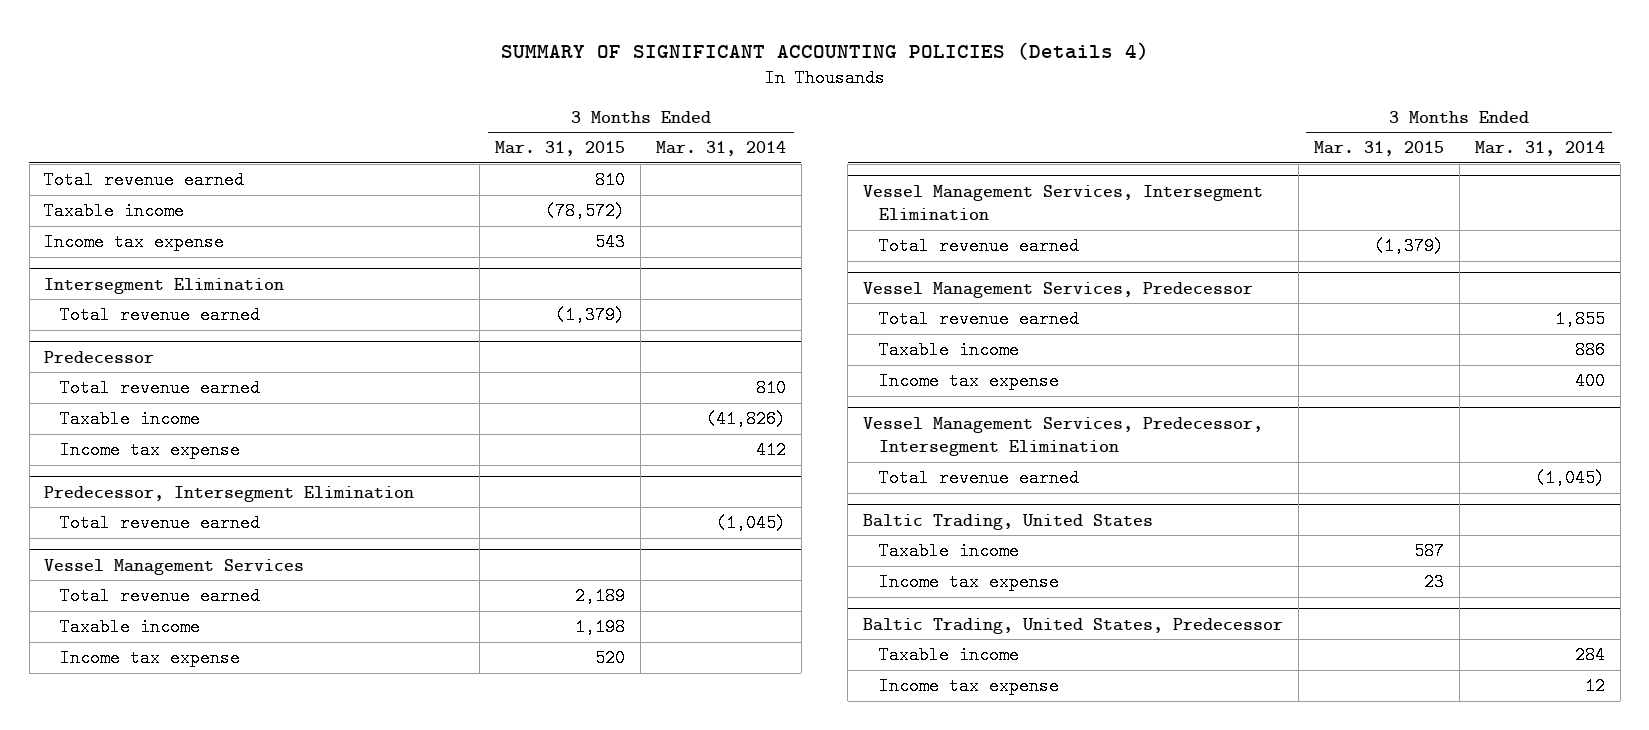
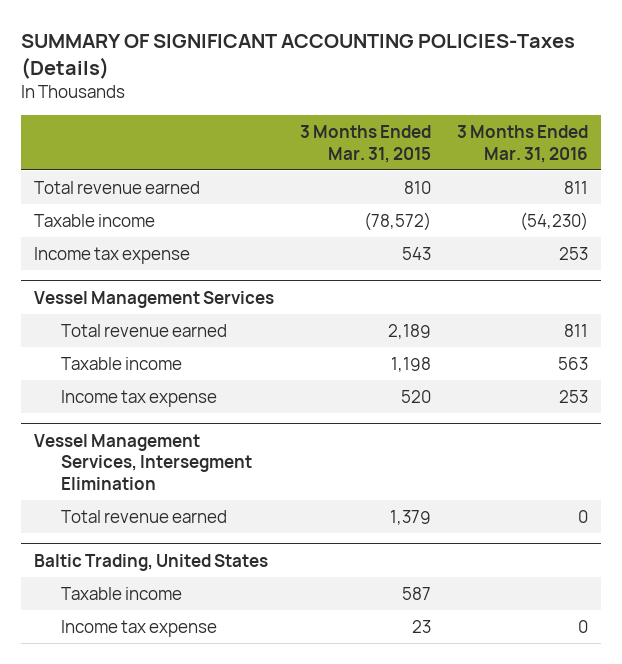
[500,41,1149,60] SUMMARY OF SIGNIFICANT ACCOUNTING POLICIES (Details 4) -> [20,33,575,79] SUMMARY OF SIGNIFICANT ACCOUNTING POLICIES-Taxes (Details)
[655,141,786,157] Mar. 31, 2014 -> none
none -> [457,125,589,163] 3 Months Ended Mar. 31, 2016
[44,277,285,294] Intersegment Elimination -> none
[59,305,260,324] Total revenue earned -> none
[44,350,155,363] Predecessor -> none
[59,378,260,397] Total revenue earned -> none
[59,409,200,428] Taxable income -> none
[59,440,240,459] Income tax expense -> none
[44,485,415,502] Predecessor, Intersegment Elimination -> none
[59,513,260,532] Total revenue earned -> none
[863,281,1254,298] Vessel Management Services, Predecessor -> none
[878,309,1079,328] Total revenue earned -> none
[878,340,1019,359] Taxable income -> none
[878,371,1059,390] Income tax expense -> none
[863,416,1264,457] Vessel Management Services, Predecessor, Intersegment Elimination -> none
[878,468,1079,487] Total revenue earned -> none
[1373,236,1444,255] (1,379) -> [390,510,432,526] 1,379
[863,617,1284,634] Baltic Trading, United States, Predecessor -> none
[878,645,1019,664] Taxable income -> none
[878,676,1059,695] Income tax expense -> none

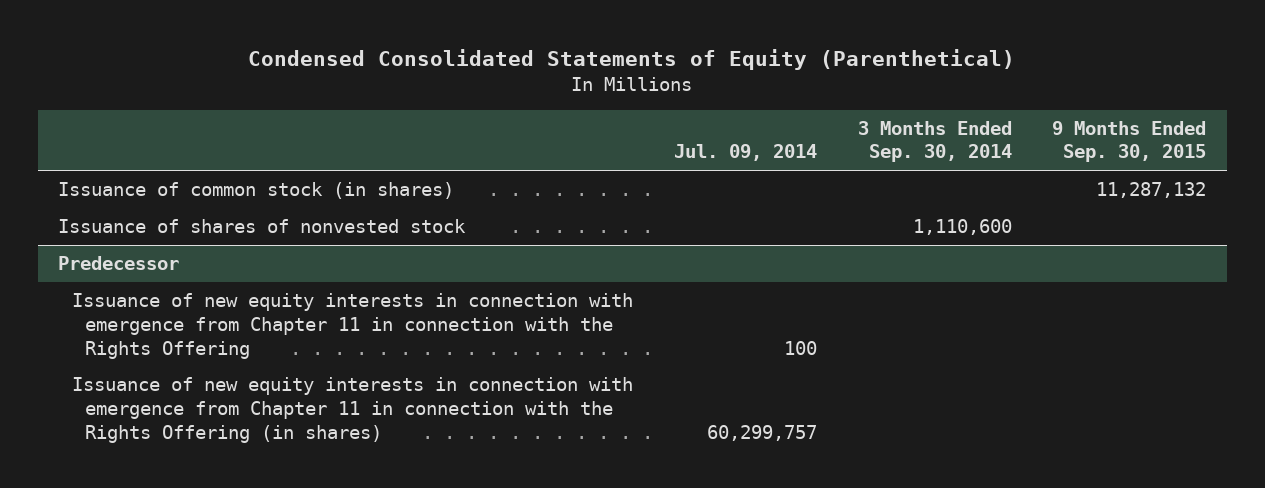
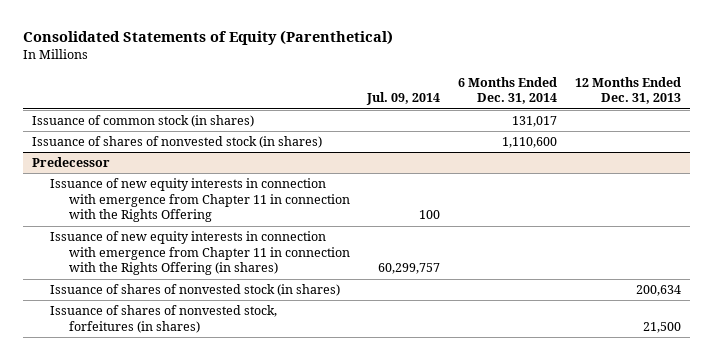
[248,49,1016,71] Condensed Consolidated Statements of Equity (Parenthetical) -> [22,30,393,46] Consolidated Statements of Equity (Parenthetical)
[857,120,1012,163] 3 Months Ended Sep. 30, 2014 -> none
[1052,120,1207,163] 9 Months Ended Sep. 30, 2015 -> none
none -> [457,76,557,105] 6 Months Ended Dec. 31, 2014
none -> [574,76,681,105] 12 Months Ended Dec. 31, 2013
[58,219,467,234] Issuance of shares of nonvested stock -> [31,136,322,149] Issuance of shares of nonvested stock (in shares)
none -> [50,284,341,297] Issuance of shares of nonvested stock (in shares)
none -> [50,305,278,333] Issuance of shares of nonvested stock, forfeitures (in shares)

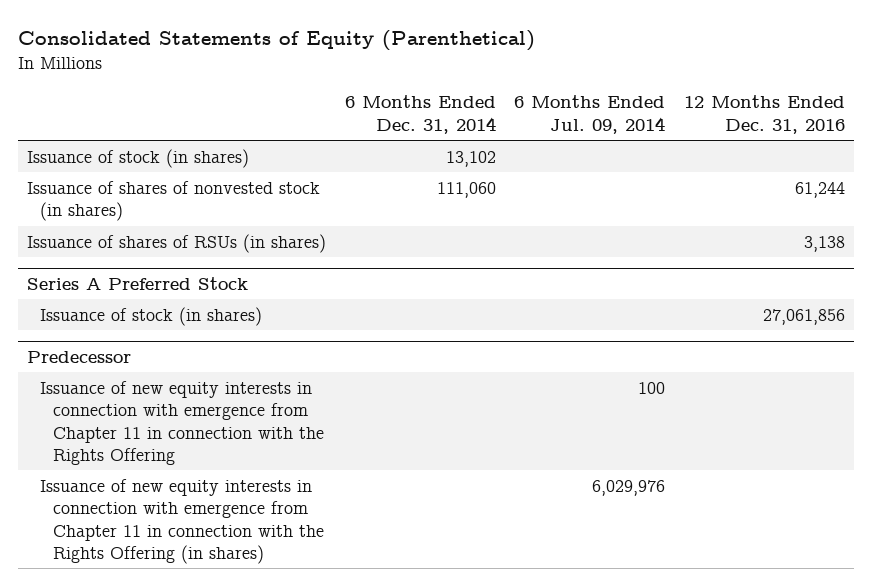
[366,92,441,106] Jul. 09, 2014 -> none
[574,76,681,105] 12 Months Ended Dec. 31, 2013 -> none
none -> [514,95,666,134] 6 Months Ended Jul. 09, 2014
none -> [683,95,845,134] 12 Months Ended Dec. 31, 2016
[31,115,254,128] Issuance of common stock (in shares) -> [27,148,250,168] Issuance of stock (in shares)
[511,116,557,128] 131,017 -> [445,150,496,167] 13,102
[501,137,557,149] 1,110,600 -> [436,181,496,198] 111,060
none -> [27,233,327,253] Issuance of shares of RSUs (in shares)
none -> [27,276,249,290] Series A Preferred Stock
none -> [40,306,263,326] Issuance of stock (in shares)
[50,284,341,297] Issuance of shares of nonvested stock (in shares) -> none
[50,305,278,333] Issuance of shares of nonvested stock, forfeitures (in shares) -> none

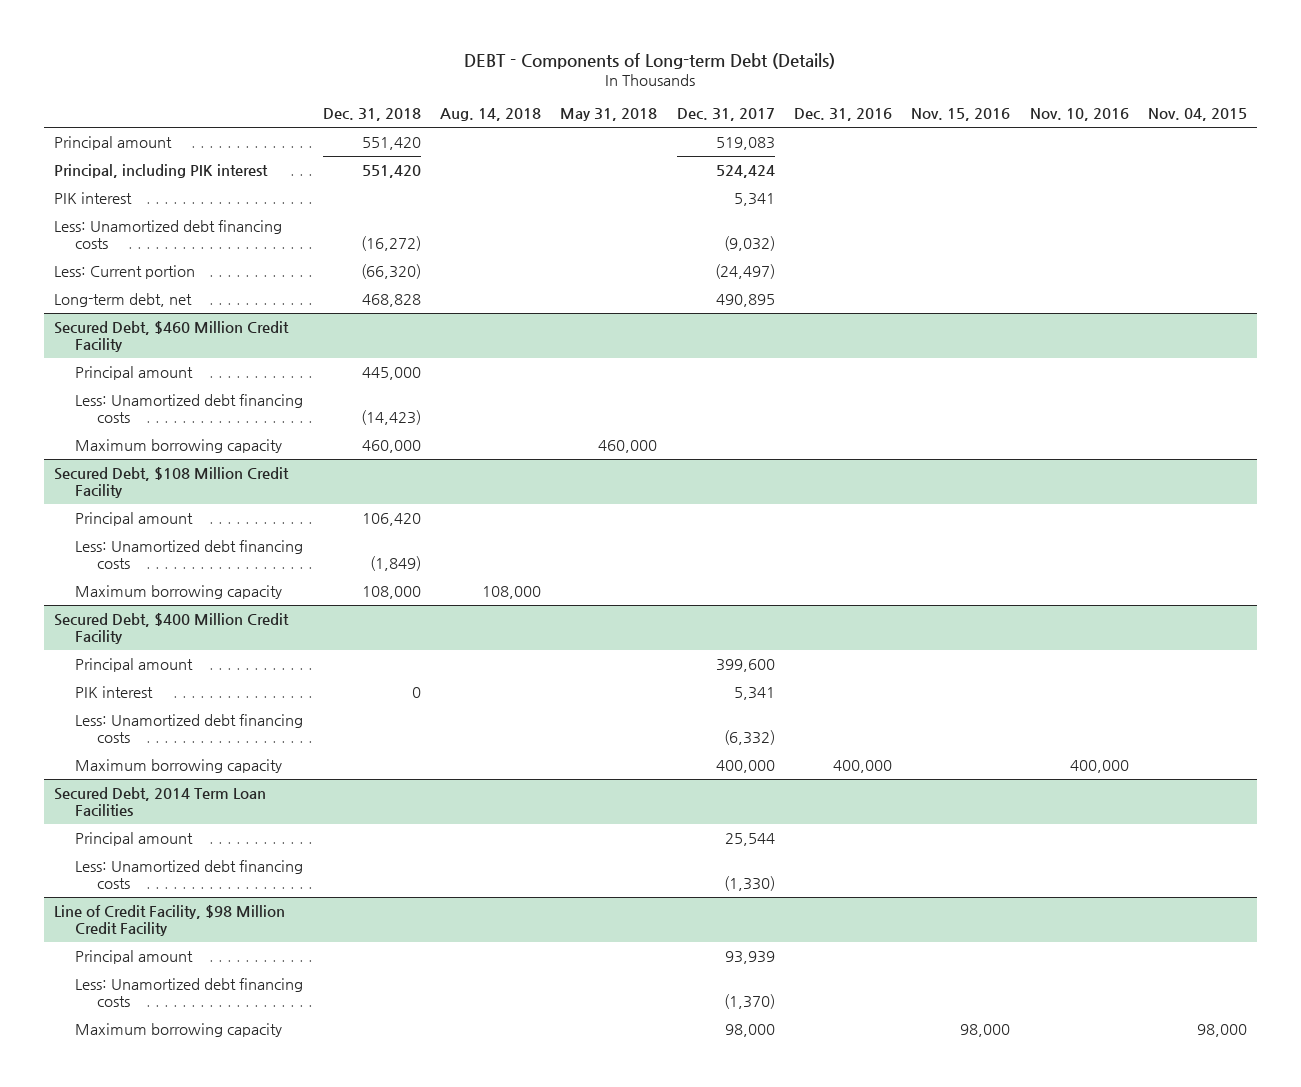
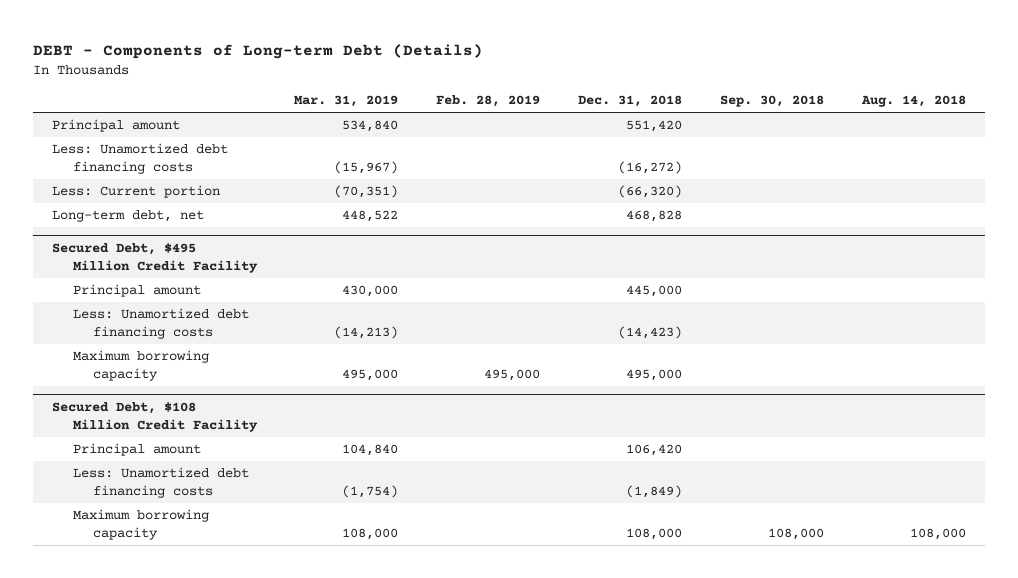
[560,108,658,122] May 31, 2018 -> none
[676,108,775,122] Dec. 31, 2017 -> none
[794,108,893,122] Dec. 31, 2016 -> none
[911,108,1011,122] Nov. 15, 2016 -> none
[1029,108,1129,122] Nov. 10, 2016 -> none
[1148,108,1248,122] Nov. 04, 2015 -> none
none -> [294,95,399,108] Mar. 31, 2019
none -> [436,95,541,108] Feb. 28, 2019
none -> [719,95,824,108] Sep. 30, 2018
[53,163,268,178] Principal, including PIK interest -> none
[53,191,132,204] PIK interest -> none
[53,320,289,353] Secured Debt, $460 Million Credit Facility -> [52,243,258,273] Secured Debt, $495 Million Credit Facility
[361,439,421,453] 460,000 -> [626,369,683,382] 495,000
[53,612,289,645] Secured Debt, $400 Million Credit Facility -> none
[75,657,194,672] Principal amount -> none
[75,685,154,698] PIK interest -> none
[75,713,304,744] Less: Unamortized debt financing costs -> none
[75,758,283,773] Maximum borrowing capacity -> none
[53,786,266,817] Secured Debt, 2014 Term Loan Facilities -> none
[75,831,194,846] Principal amount -> none
[75,859,304,890] Less: Unamortized debt financing costs -> none
[53,904,285,937] Line of Credit Facility, $98 Million Credit Facility -> none
[75,949,194,964] Principal amount -> none
[75,977,304,1008] Less: Unamortized debt financing costs -> none
[75,1022,283,1037] Maximum borrowing capacity -> none

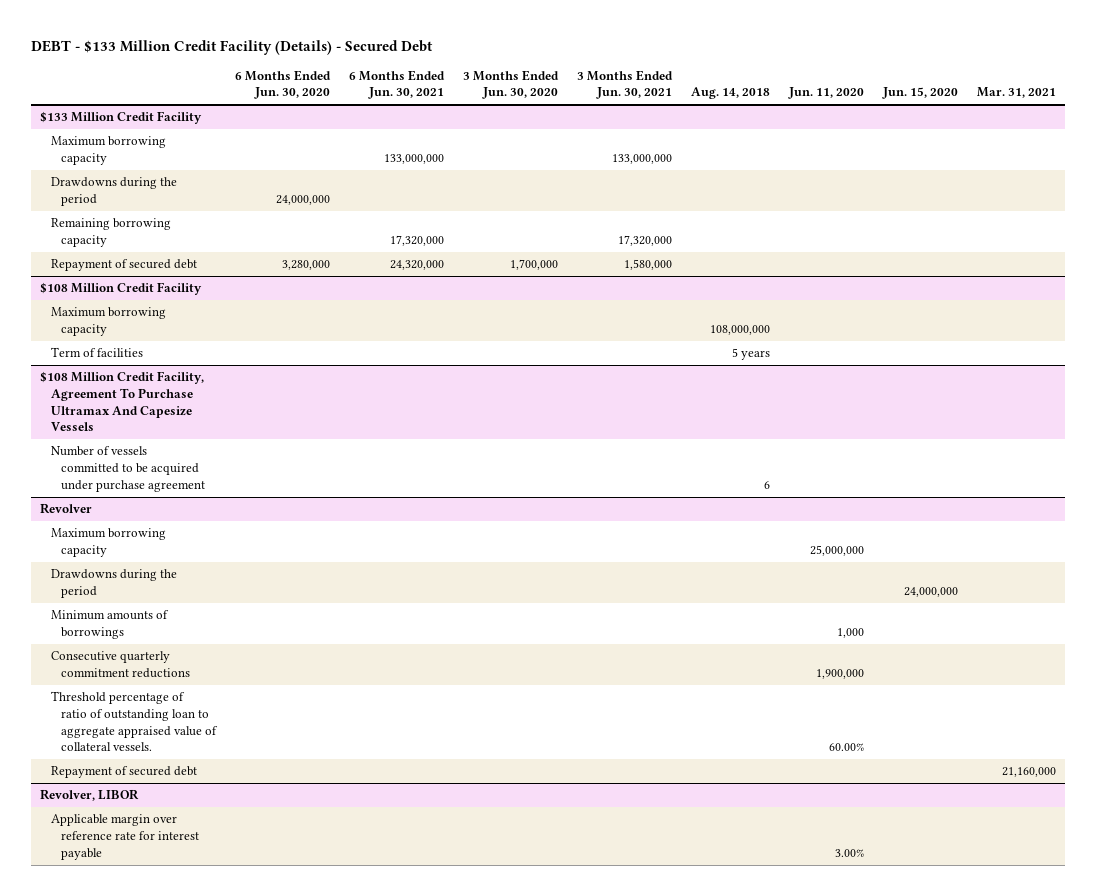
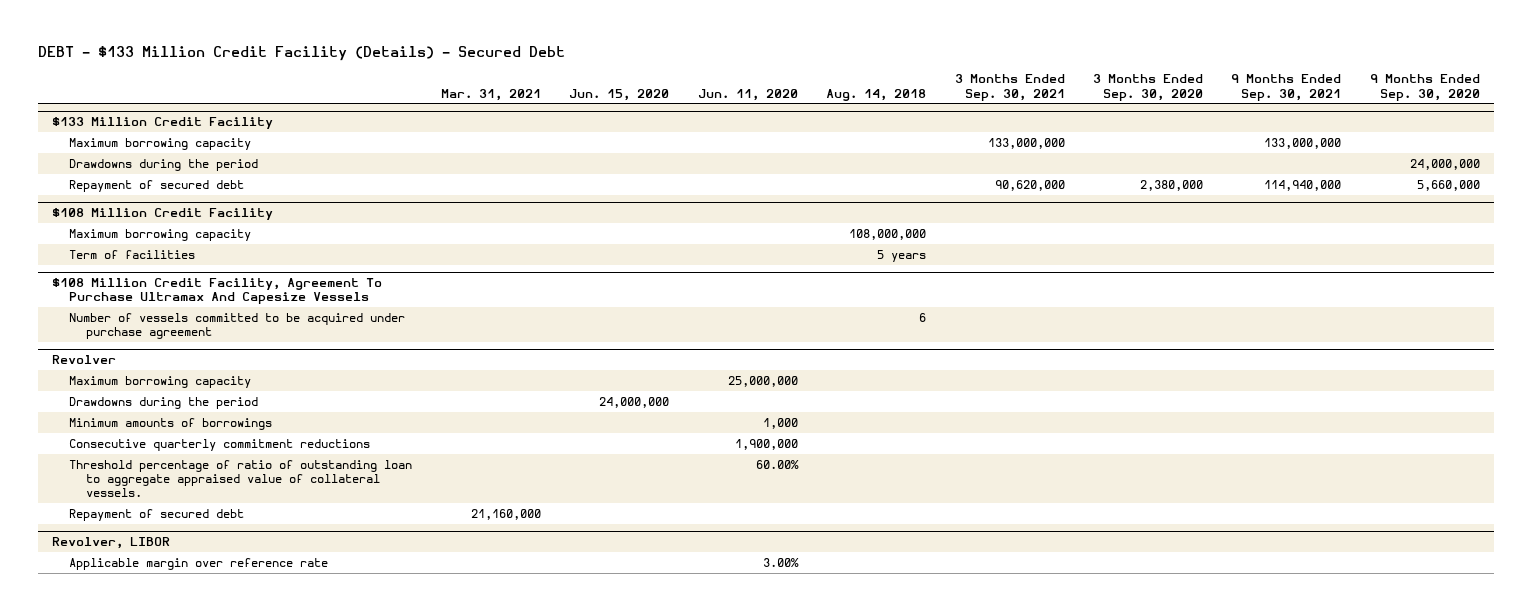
[235,69,332,100] 6 Months Ended Jun. 30, 2020 -> none
[349,69,446,100] 6 Months Ended Jun. 30, 2021 -> none
[463,69,560,100] 3 Months Ended Jun. 30, 2020 -> none
[577,69,674,100] 3 Months Ended Jun. 30, 2021 -> none
none -> [954,74,1065,101] 3 Months Ended Sep. 30, 2021
none -> [1093,74,1204,101] 3 Months Ended Sep. 30, 2020
none -> [1231,74,1342,101] 9 Months Ended Sep. 30, 2021
none -> [1369,74,1480,101] 9 Months Ended Sep. 30, 2020
[50,218,171,248] Remaining borrowing capacity -> none
[50,814,200,860] Applicable margin over reference rate for interest payable -> [69,557,329,570] Applicable margin over reference rate

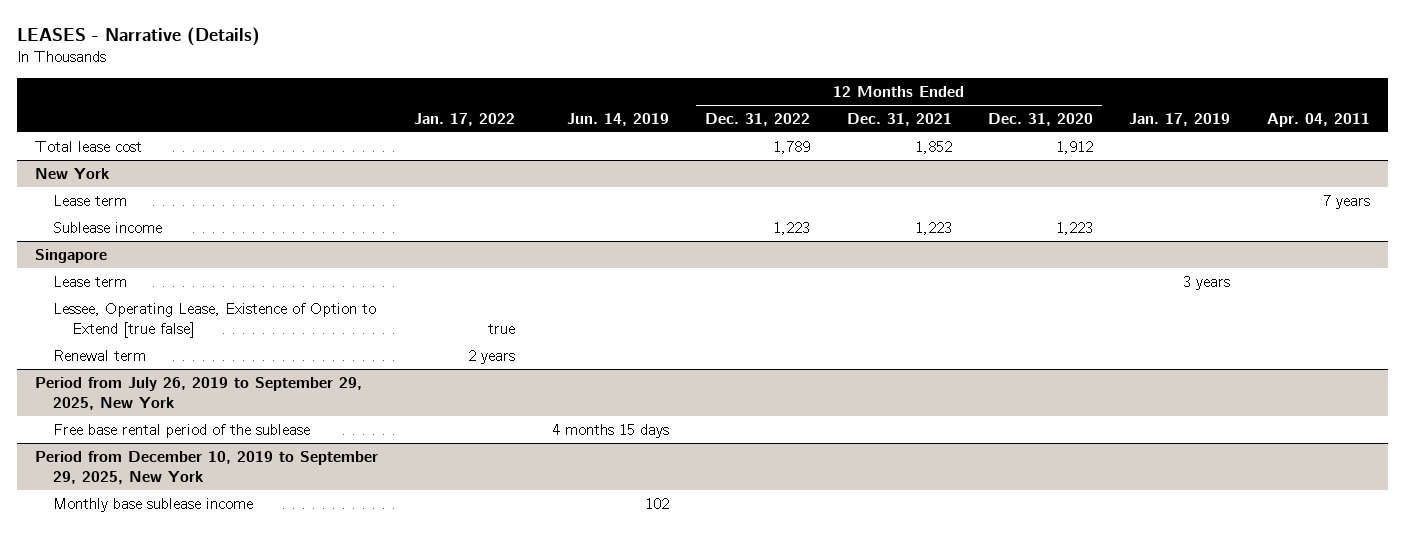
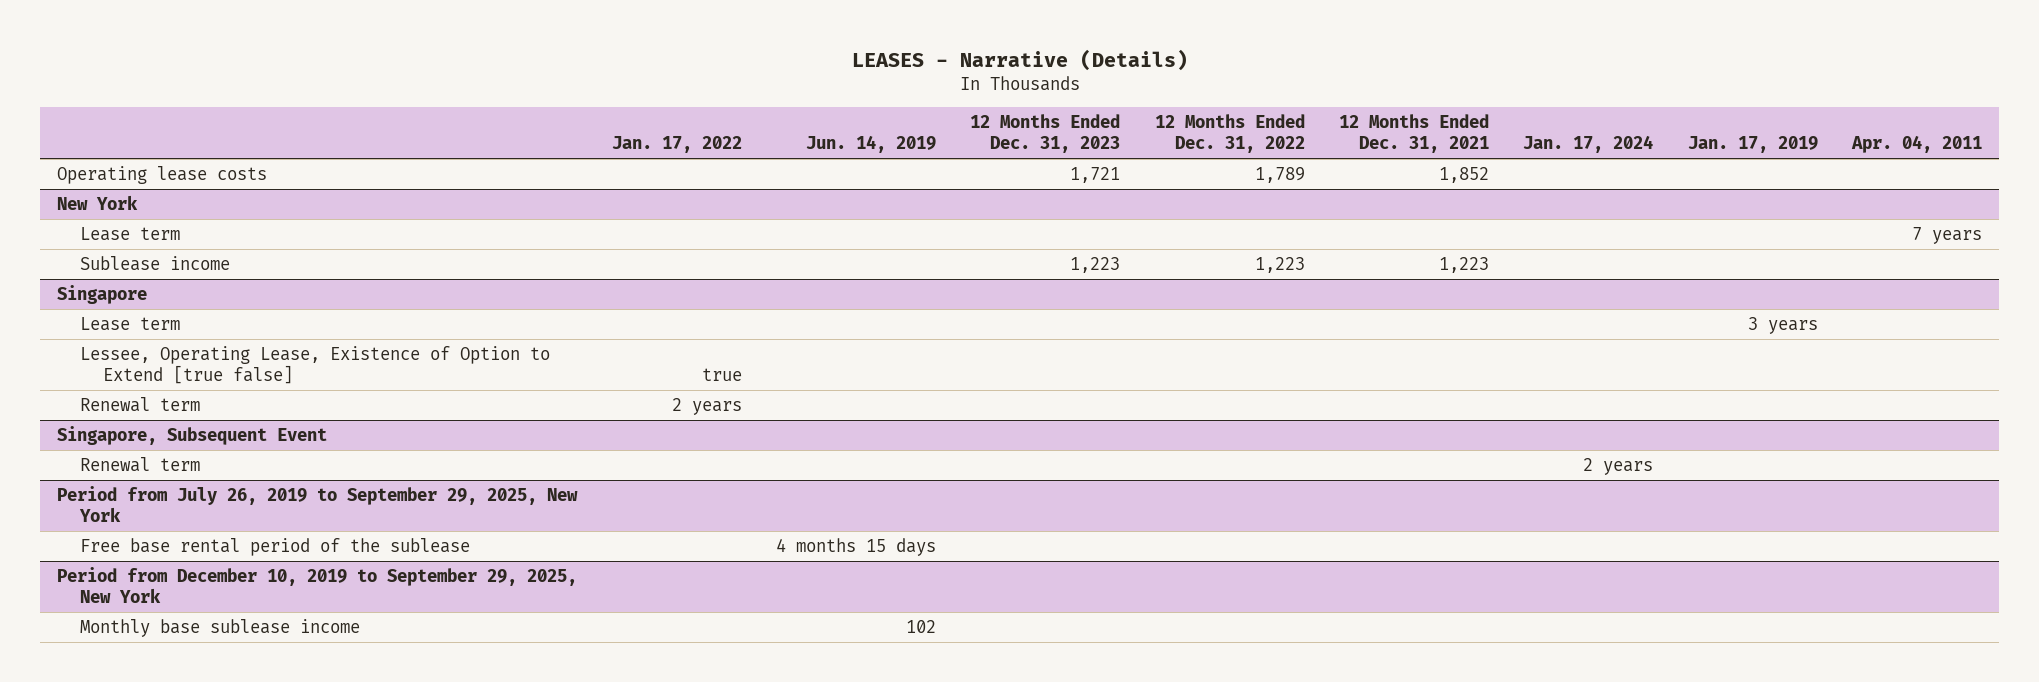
[988,112,1094,126] Dec. 31, 2020 -> none
none -> [970,113,1121,154] 12 Months Ended Dec. 31, 2023
none -> [1523,135,1654,154] Jan. 17, 2024
[34,140,142,152] Total lease cost -> [57,165,268,184] Operating lease costs
none -> [57,425,328,445] Singapore, Subsequent Event
none -> [79,456,200,472] Renewal term

